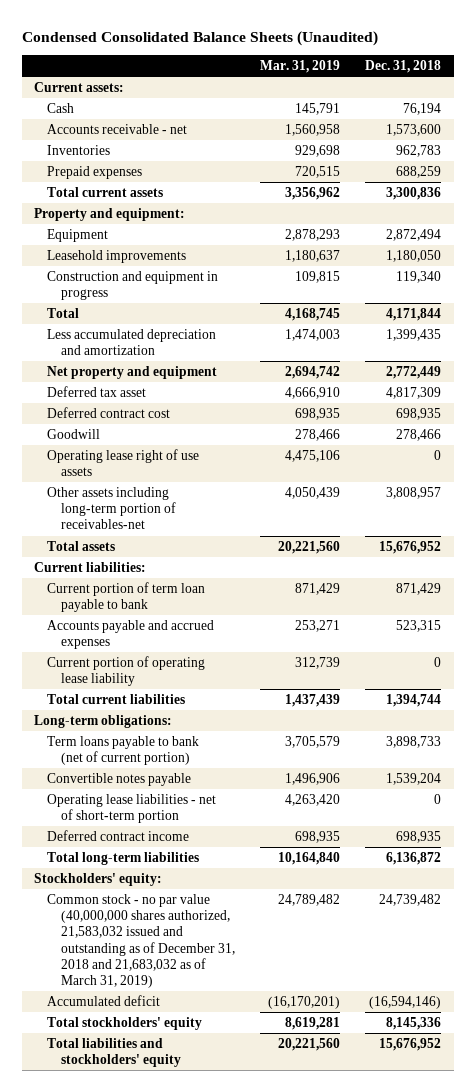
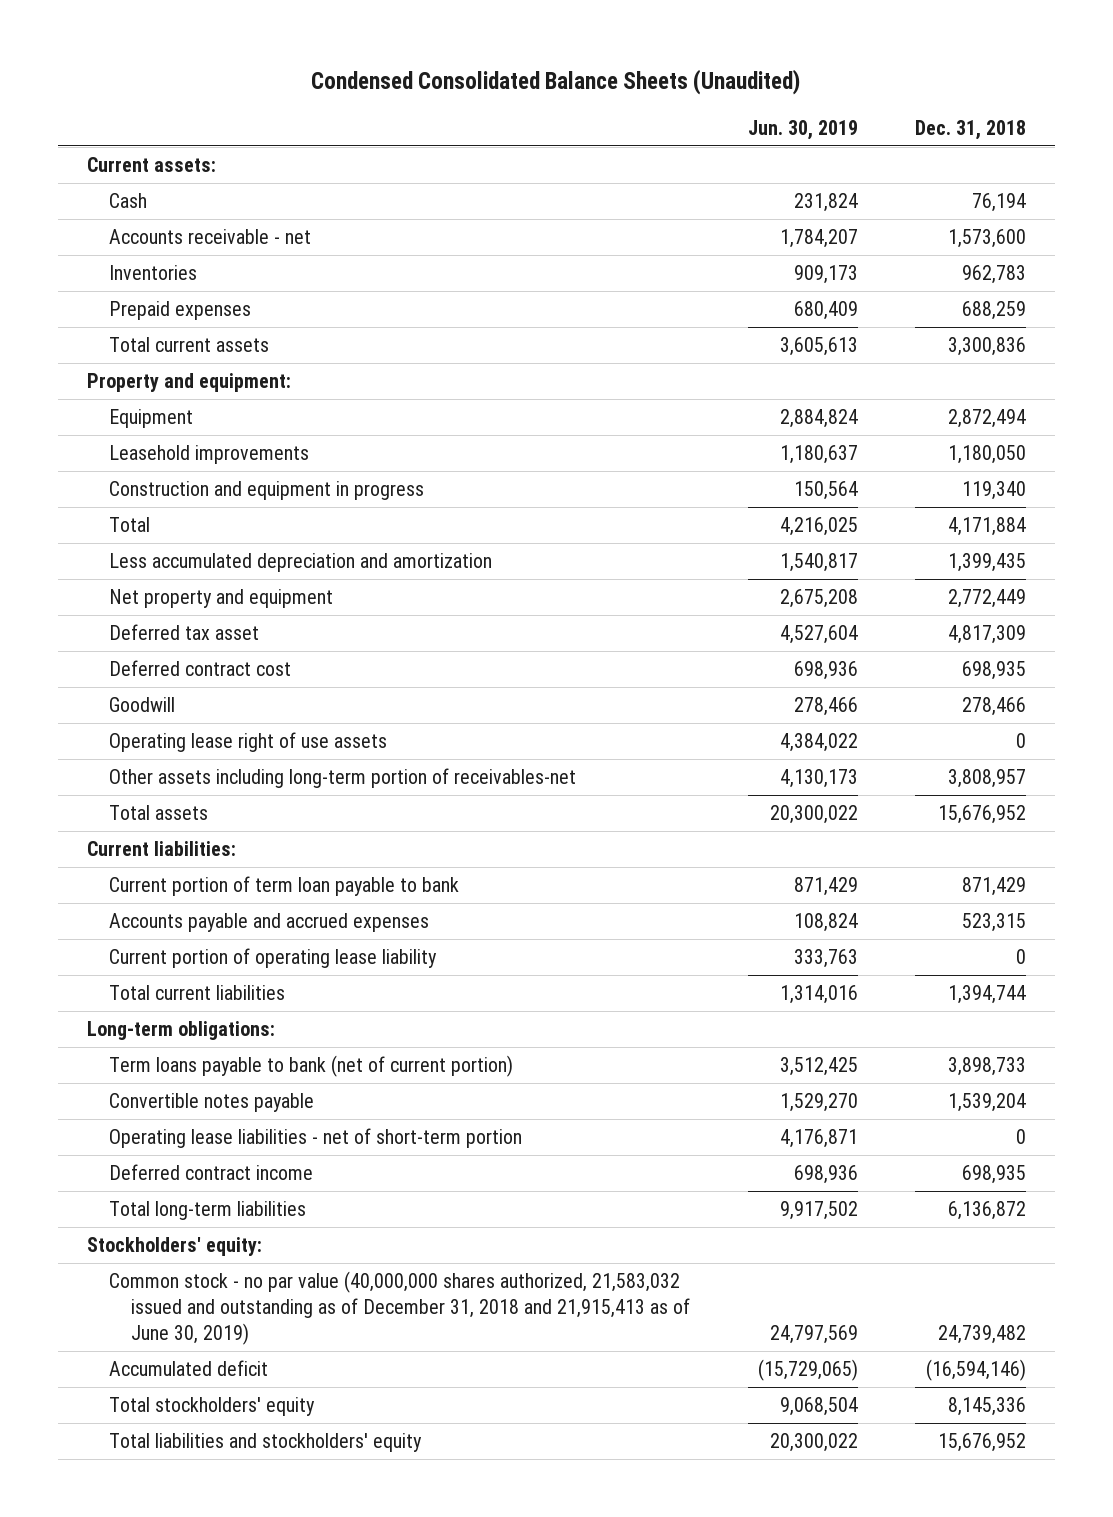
[260,60,341,74] Mar. 31, 2019 -> none
none -> [747,119,858,140] Jun. 30, 2019
[386,307,442,321] 4,171,844 -> [948,517,1027,537] 4,171,884
[47,893,235,989] Common stock - no par value (40,000,000 shares authorized, 21,583,032 issued and outstanding as of December 31, 2018 and 21,683,032 as of March 31, 2019) -> [108,1271,691,1346] Common stock - no par value (40,000,000 shares authorized, 21,583,032 issued and outstanding as of December 31, 2018 and 21,915,413 as of June 30, 2019)

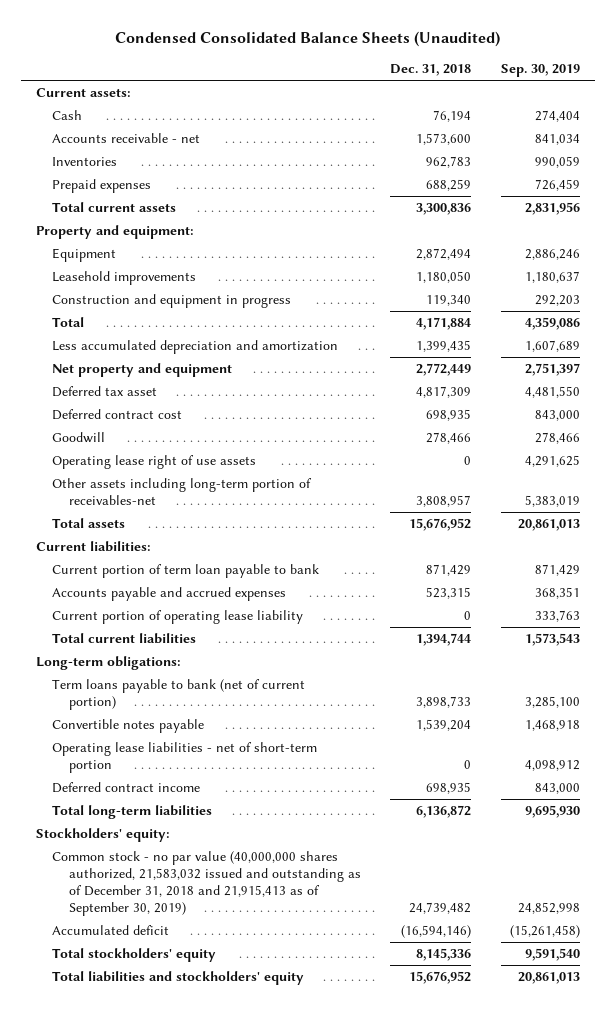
[747,119,858,140] Jun. 30, 2019 -> none
none -> [500,64,580,78] Sep. 30, 2019
[108,1271,691,1346] Common stock - no par value (40,000,000 shares authorized, 21,583,032 issued and outstanding as of December 31, 2018 and 21,915,413 as of June 30, 2019) -> [52,851,361,916] Common stock - no par value (40,000,000 shares authorized, 21,583,032 issued and outstanding as of December 31, 2018 and 21,915,413 as of September 30, 2019)

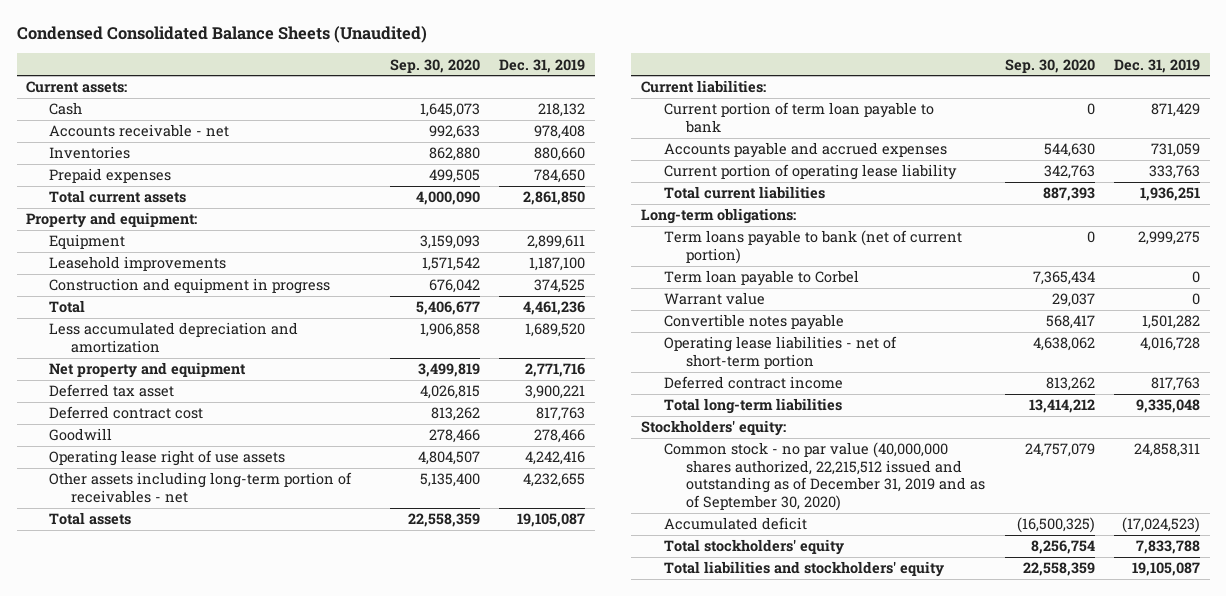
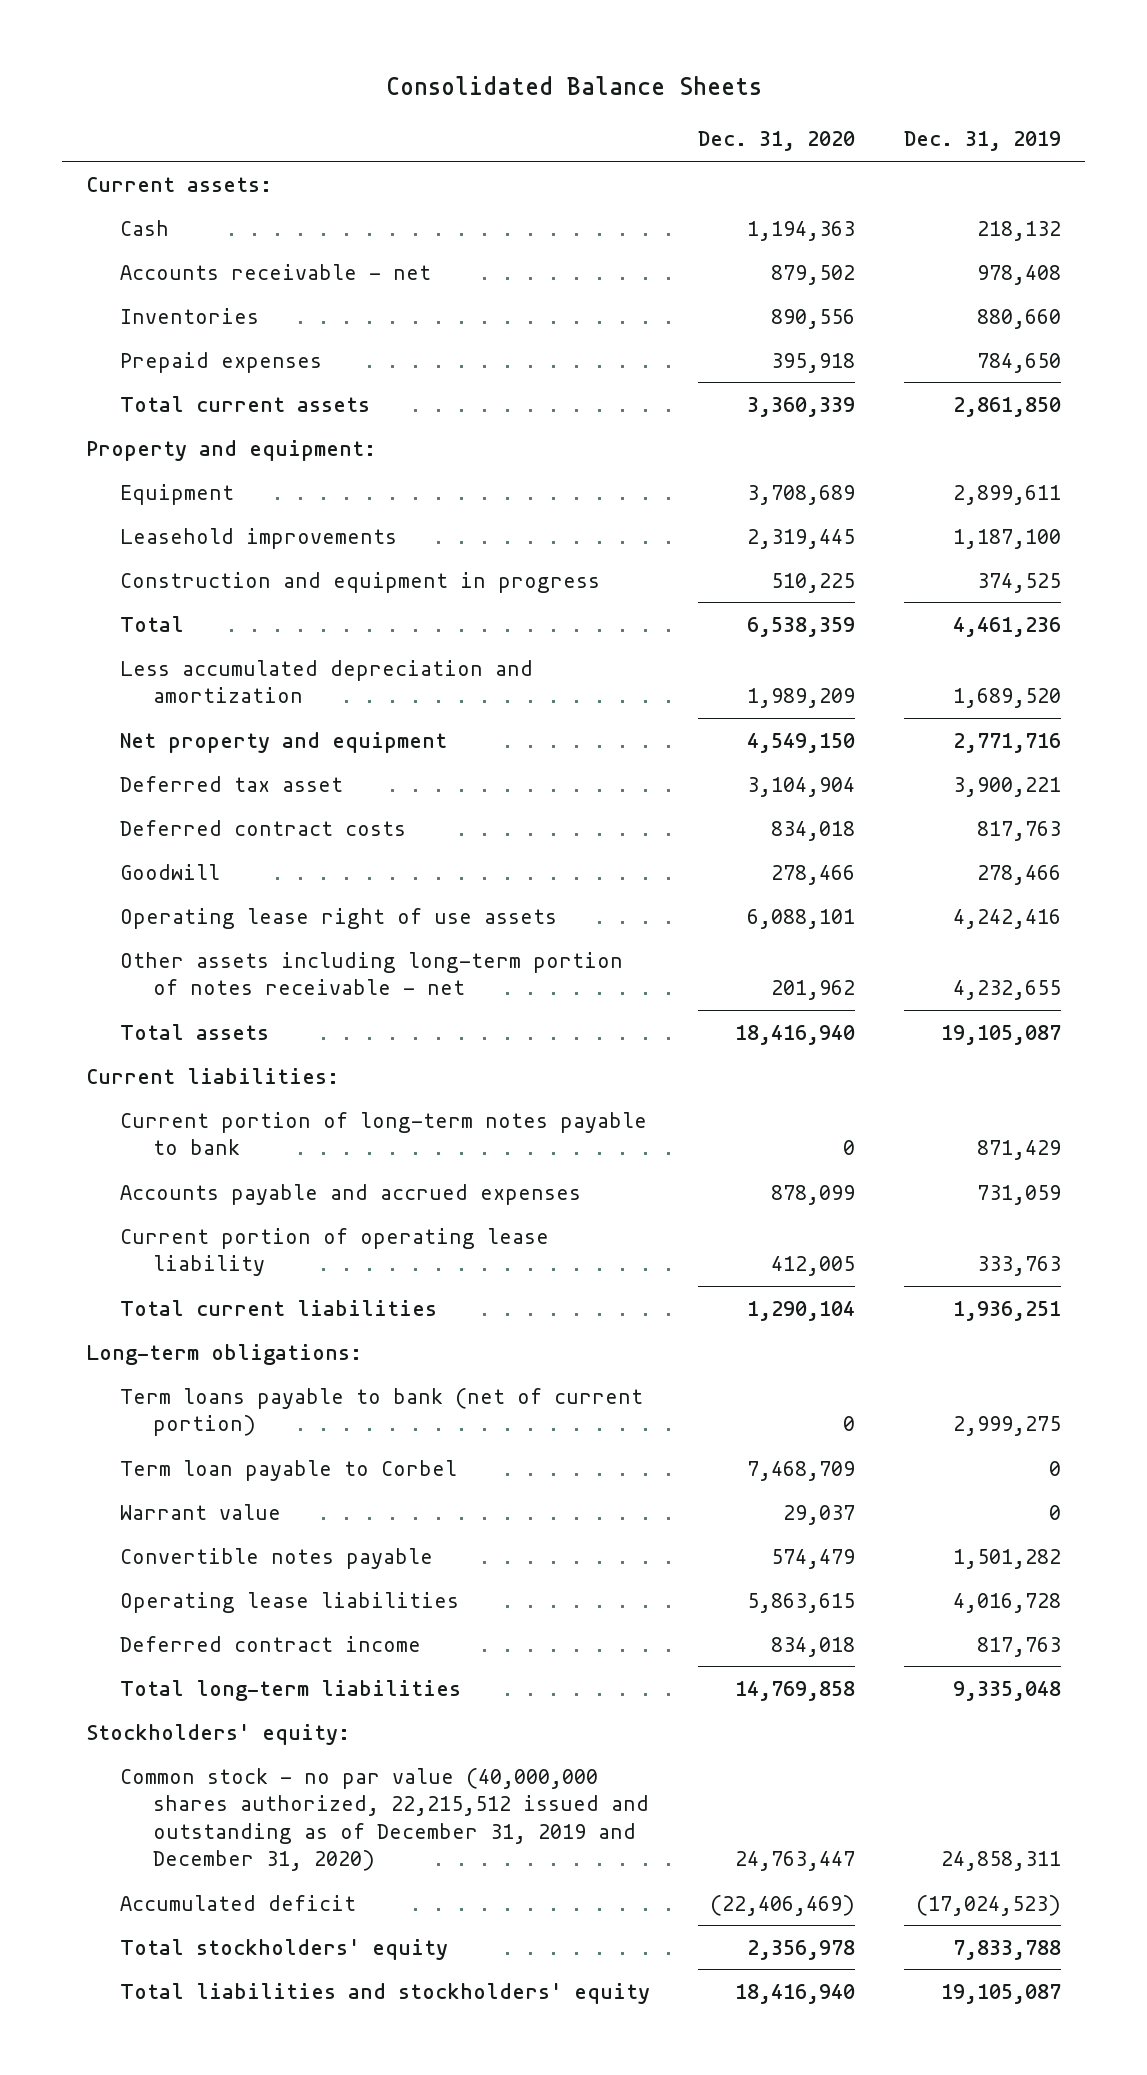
[16,25,427,43] Condensed Consolidated Balance Sheets (Unaudited) -> [385,76,762,96] Consolidated Balance Sheets
[389,58,480,73] Sep. 30, 2020 -> none
none -> [698,131,856,152] Dec. 31, 2020
[48,406,203,420] Deferred contract cost -> [119,819,406,836] Deferred contract costs
[48,472,352,503] Other assets including long-term portion of receivables - net -> [119,951,623,996] Other assets including long-term portion of notes receivable - net
[663,102,934,133] Current portion of term loan payable to bank -> [119,1111,647,1156] Current portion of long-term notes payable to bank
[663,336,897,369] Operating lease liabilities - net of short-term portion -> [119,1591,459,1613] Operating lease liabilities
[663,442,986,511] Common stock - no par value (40,000,000 shares authorized, 22,215,512 issued and outstanding as of December 31, 2019 and as of September 30, 2020) -> [119,1767,650,1871] Common stock - no par value (40,000,000 shares authorized, 22,215,512 issued and outstanding as of December 31, 2019 and December 31, 2020)

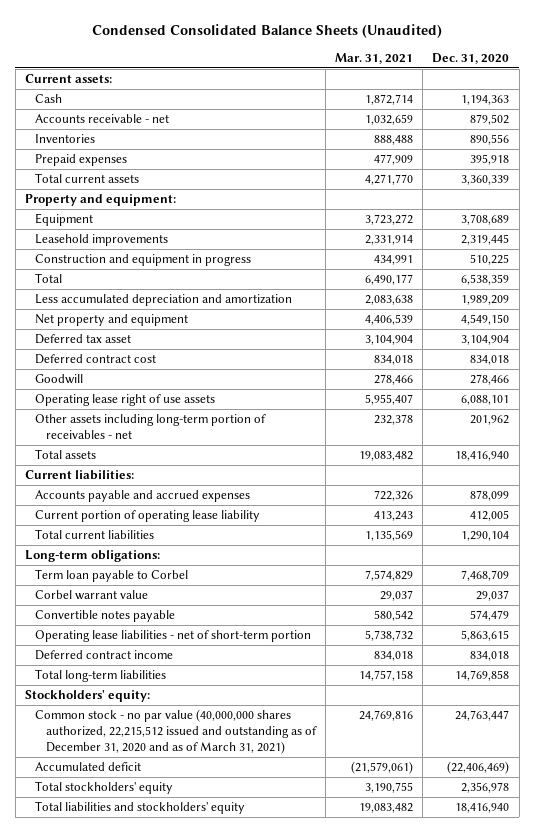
[385,76,762,96] Consolidated Balance Sheets -> [92,24,443,39] Condensed Consolidated Balance Sheets (Unaudited)
[904,131,1062,152] Dec. 31, 2019 -> none
none -> [335,52,414,64] Mar. 31, 2021
[119,819,406,836] Deferred contract costs -> [35,354,157,365] Deferred contract cost
[119,951,623,996] Other assets including long-term portion of notes receivable - net -> [35,414,267,440] Other assets including long-term portion of receivables - net
[119,1111,647,1156] Current portion of long-term notes payable to bank -> none
[119,1387,643,1437] Term loans payable to bank (net of current portion) -> none
[119,1503,281,1520] Warrant value -> [35,590,149,601] Corbel warrant value
[119,1591,459,1613] Operating lease liabilities -> [35,630,312,643] Operating lease liabilities - net of short-term portion
[119,1767,650,1871] Common stock - no par value (40,000,000 shares authorized, 22,215,512 issued and outstanding as of December 31, 2019 and December 31, 2020) -> [35,709,318,755] Common stock - no par value (40,000,000 shares authorized, 22,215,512 issued and outstanding as of December 31, 2020 and as of March 31, 2021)

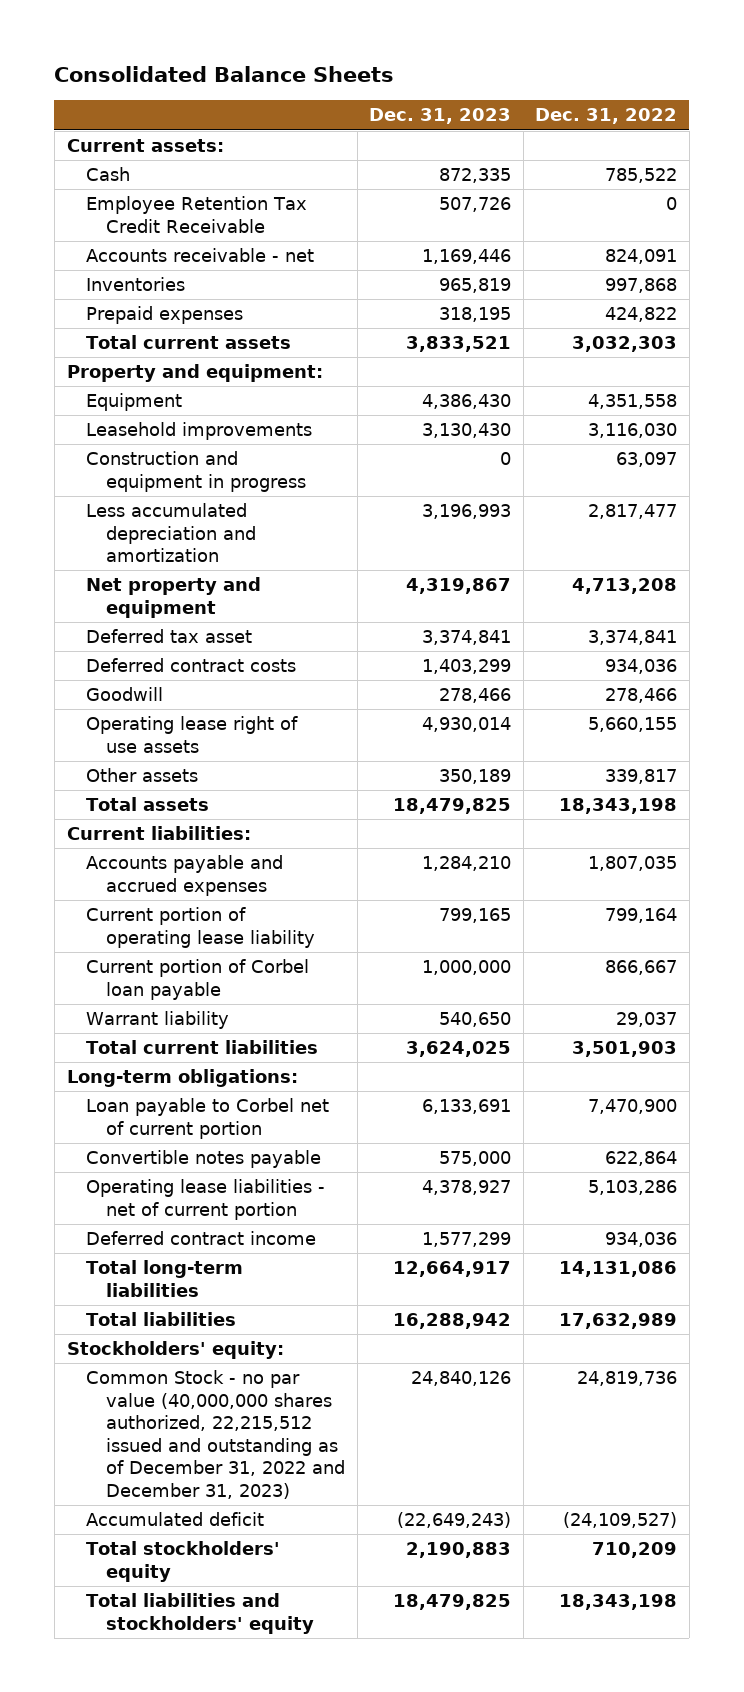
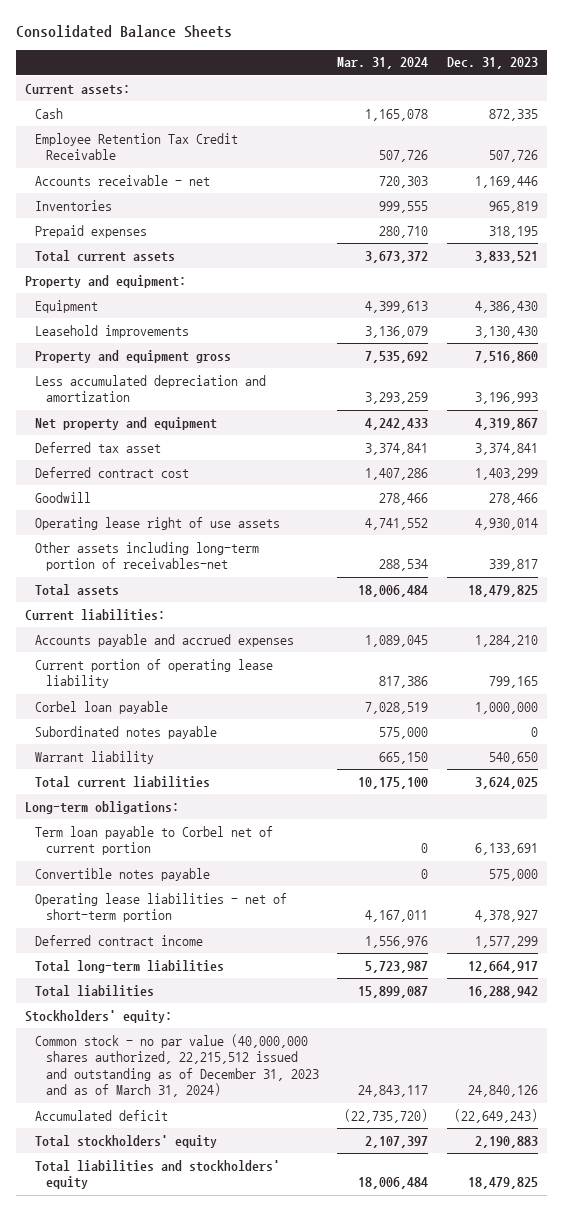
[535,108,678,125] Dec. 31, 2022 -> none
none -> [337,57,429,70] Mar. 31, 2024
[86,451,307,492] Construction and equipment in progress -> none
none -> [35,349,232,363] Property and equipment gross
[86,658,297,673] Deferred contract costs -> [35,466,190,478] Deferred contract cost
[86,768,199,783] Other assets -> [35,541,260,572] Other assets including long-term portion of receivables-net
[439,769,512,785] 350,189 -> [489,559,539,572] 339,817
[86,959,310,1000] Current portion of Corbel loan payable -> [35,700,169,714] Corbel loan payable
none -> [35,725,218,739] Subordinated notes payable
[86,1098,330,1139] Loan payable to Corbel net of current portion -> [35,825,274,856] Term loan payable to Corbel net of current portion
[86,1179,326,1220] Operating lease liabilities - net of current portion -> [35,892,288,923] Operating lease liabilities - net of short-term portion
[86,1370,346,1499] Common Stock - no par value (40,000,000 shares authorized, 22,215,512 issued and outstanding as of December 31, 2022 and December 31, 2023) -> [35,1033,319,1098] Common stock - no par value (40,000,000 shares authorized, 22,215,512 issued and outstanding as of December 31, 2023 and as of March 31, 2024)

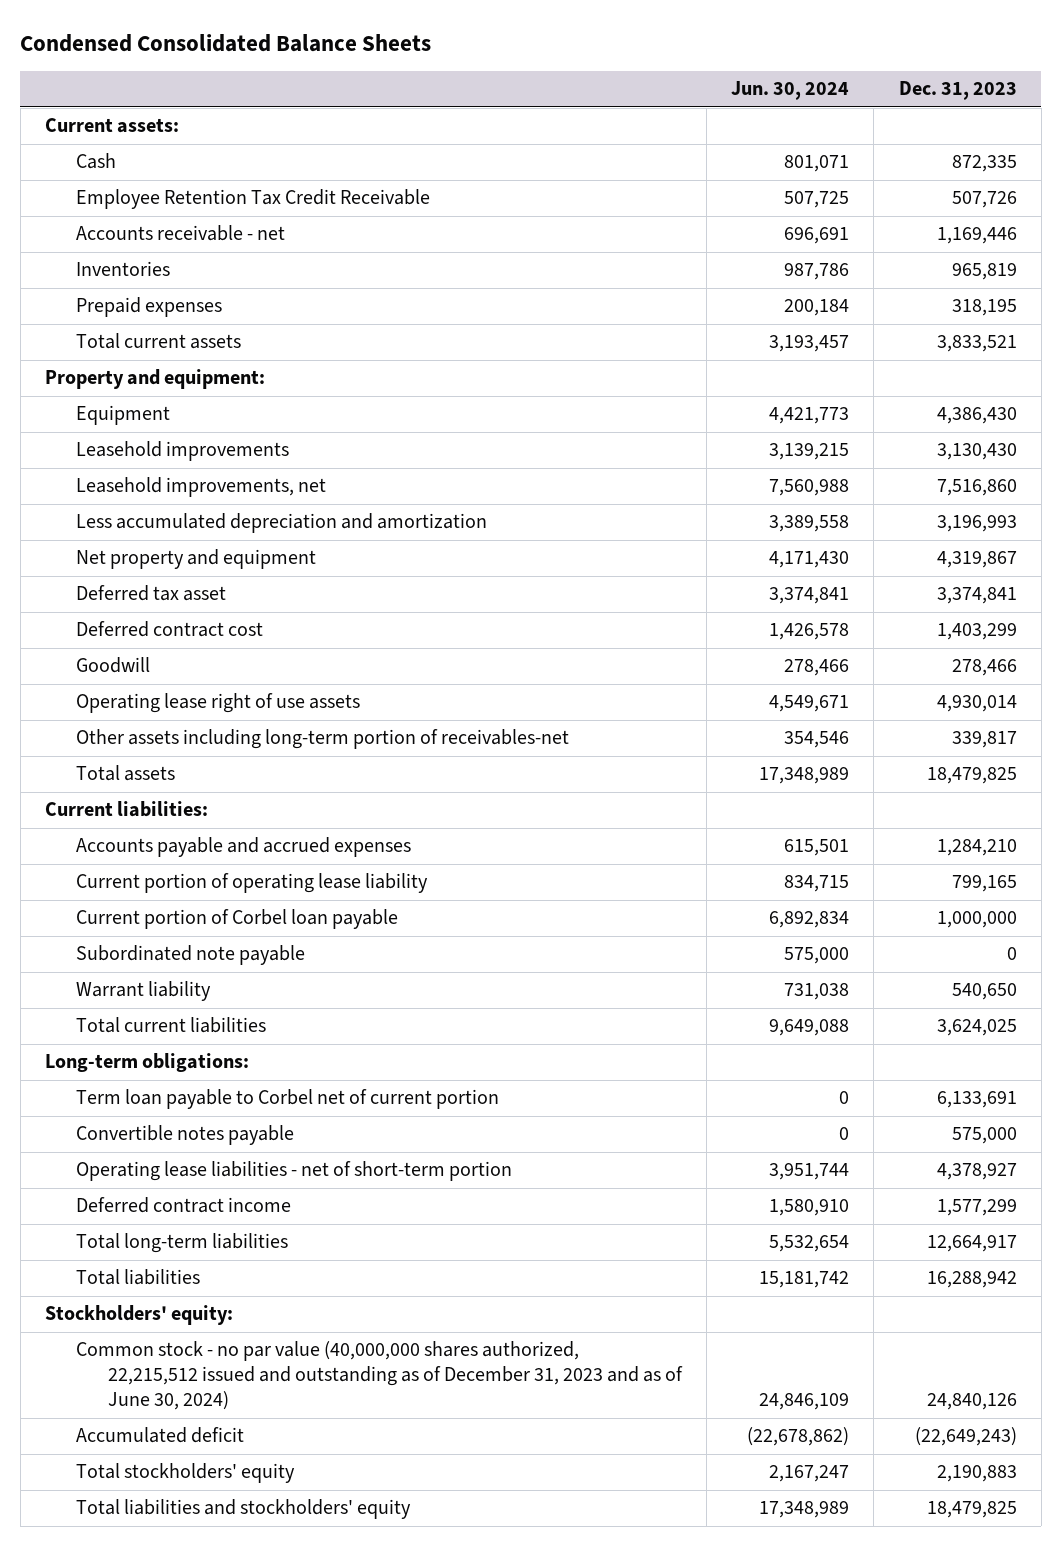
[15,25,232,39] Consolidated Balance Sheets -> [20,33,432,52] Condensed Consolidated Balance Sheets
[337,57,429,70] Mar. 31, 2024 -> none
none -> [731,81,850,101] Jun. 30, 2024
[35,349,232,363] Property and equipment gross -> [76,477,327,498] Leasehold improvements, net
[35,700,169,714] Corbel loan payable -> [76,909,399,930] Current portion of Corbel loan payable
[35,725,218,739] Subordinated notes payable -> [76,945,306,966] Subordinated note payable
[35,1033,319,1098] Common stock - no par value (40,000,000 shares authorized, 22,215,512 issued and outstanding as of December 31, 2023 and as of March 31, 2024) -> [76,1341,683,1411] Common stock - no par value (40,000,000 shares authorized, 22,215,512 issued and outstanding as of December 31, 2023 and as of June 30, 2024)

